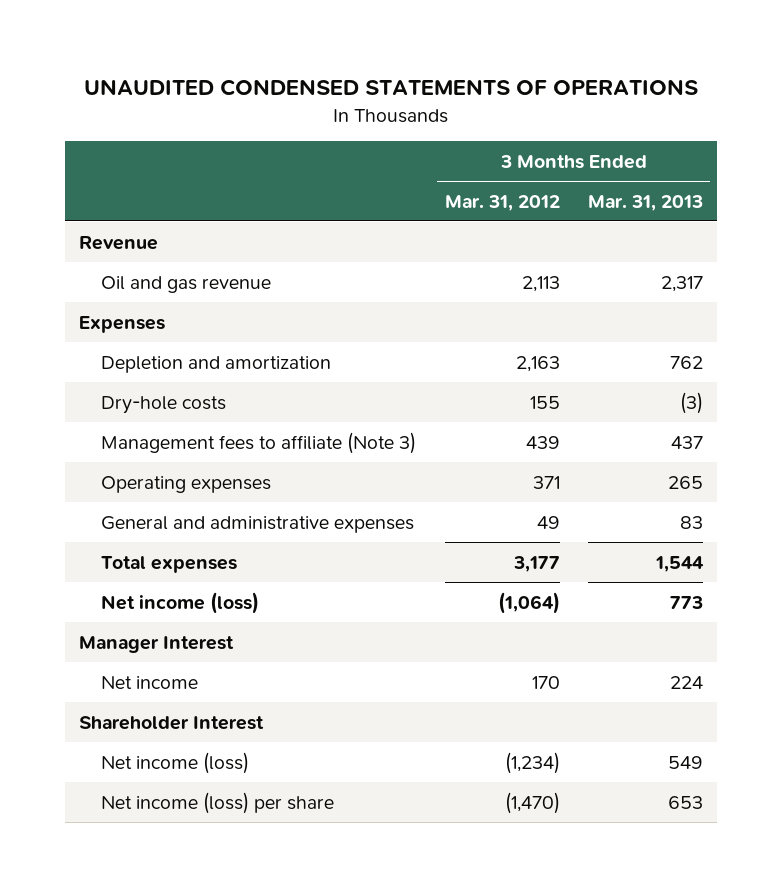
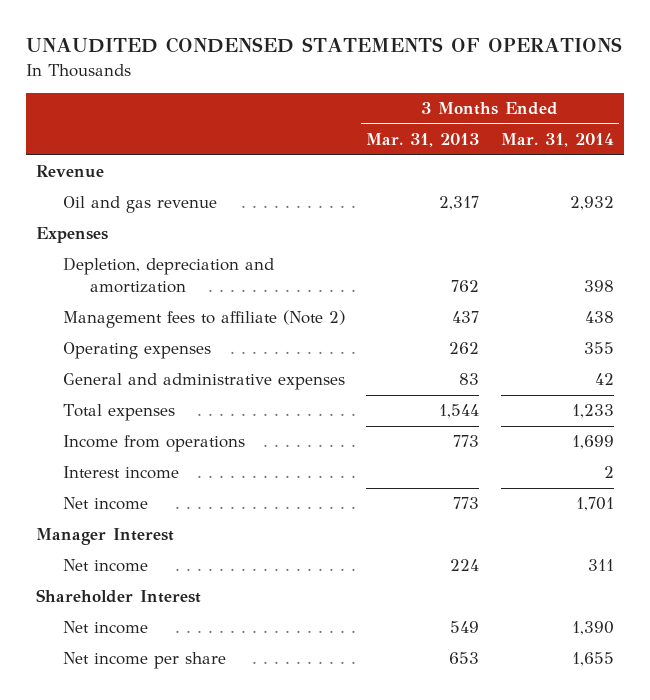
[444,194,560,211] Mar. 31, 2012 -> none
none -> [500,133,614,148] Mar. 31, 2014
[100,395,226,414] Dry-hole costs -> none
[100,355,331,373] Depletion and amortization -> [63,257,275,294] Depletion, depreciation and amortization
[100,431,416,454] Management fees to affiliate (Note 3) -> [63,310,346,329] Management fees to affiliate (Note 2)
[668,475,704,489] 265 -> [449,342,480,355] 262
none -> [63,435,246,453] Income from operations
none -> [63,466,180,480] Interest income
[100,591,259,614] Net income (loss) -> [63,497,149,511] Net income
[100,751,249,774] Net income (loss) -> [63,621,149,635] Net income
[100,791,334,814] Net income (loss) per share -> [63,652,227,670] Net income per share

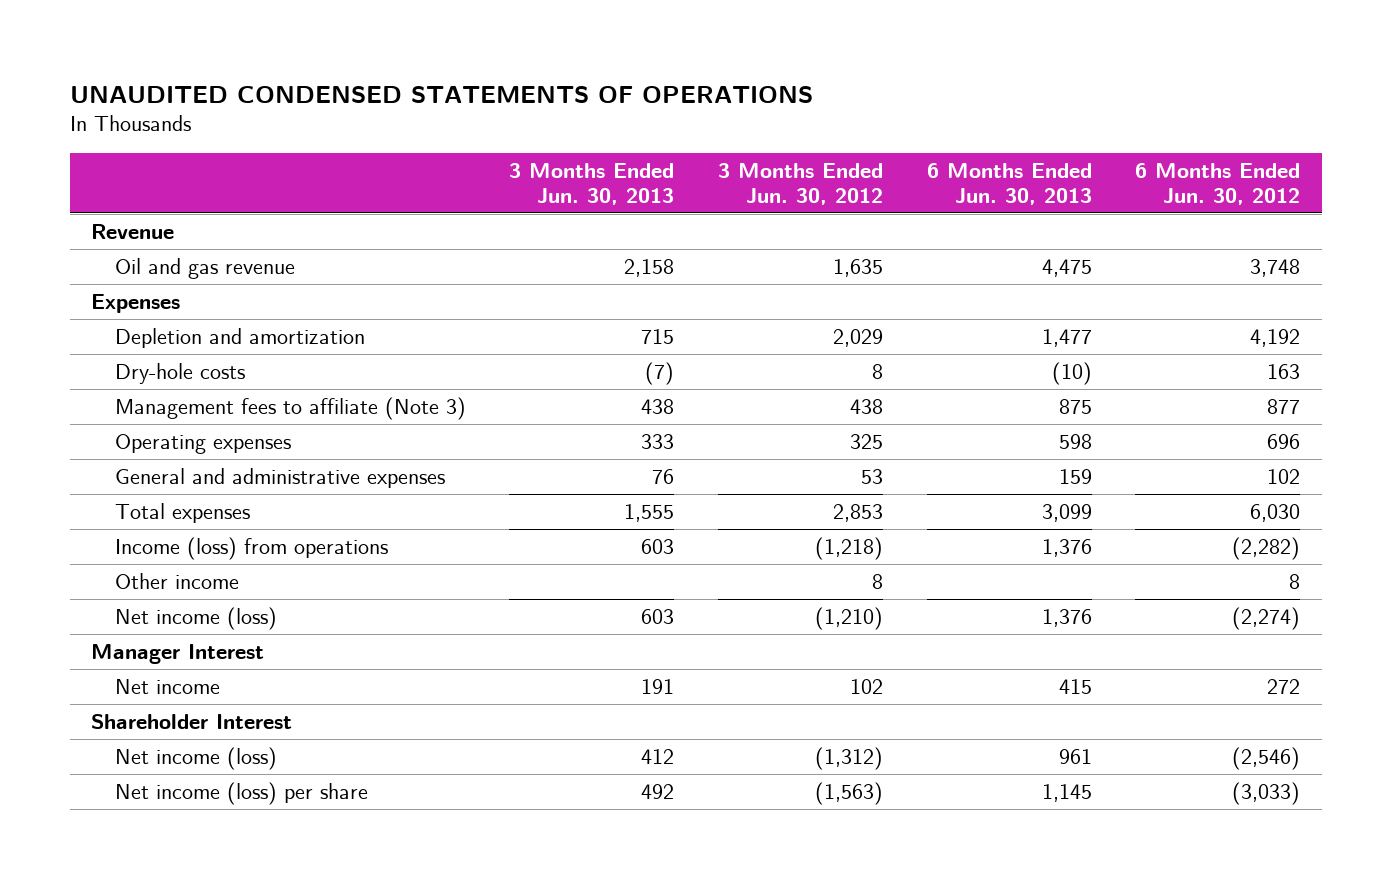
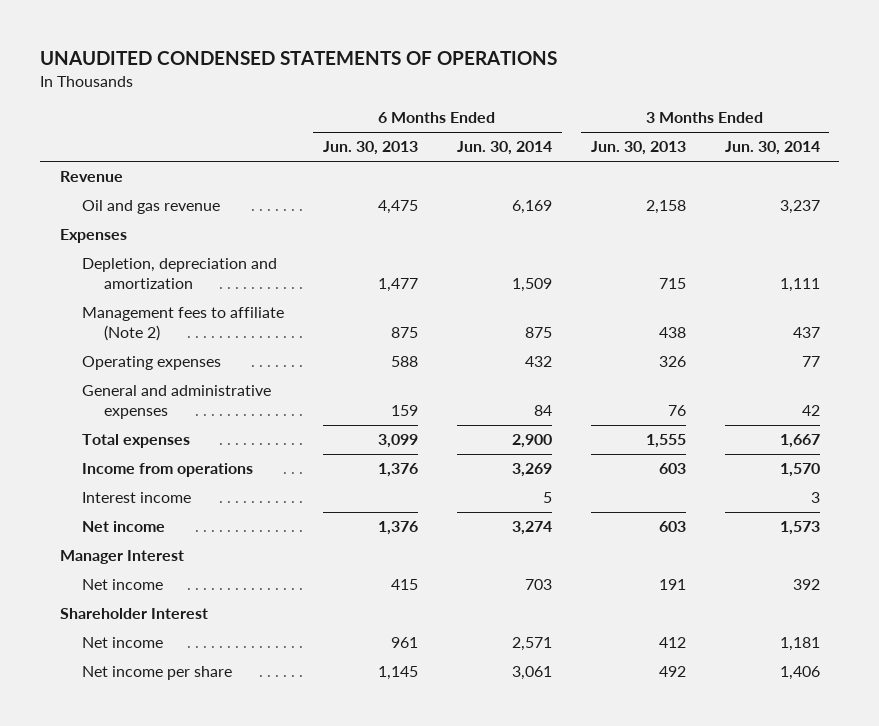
[718,162,884,205] 3 Months Ended Jun. 30, 2012 -> none
[1135,162,1301,205] 6 Months Ended Jun. 30, 2012 -> none
none -> [456,141,552,156] Jun. 30, 2014
none -> [724,141,820,156] Jun. 30, 2014
[114,362,245,384] Dry-hole costs -> none
[114,327,365,348] Depletion and amortization -> [82,258,278,289] Depletion, depreciation and amortization
[114,396,466,420] Management fees to affiliate (Note 3) -> [82,307,285,341] Management fees to affiliate (Note 2)
[641,433,675,449] 333 -> [658,356,686,368] 326
[1058,433,1092,449] 598 -> [390,356,418,368] 588
[114,572,239,589] Other income -> none
[114,536,388,560] Income (loss) from operations -> [82,463,254,478] Income from operations
none -> [82,492,192,504] Interest income
[114,606,277,630] Net income (loss) -> [82,521,166,533] Net income
[114,746,277,770] Net income (loss) -> [82,637,164,649] Net income
[114,781,368,805] Net income (loss) per share -> [82,666,233,681] Net income per share

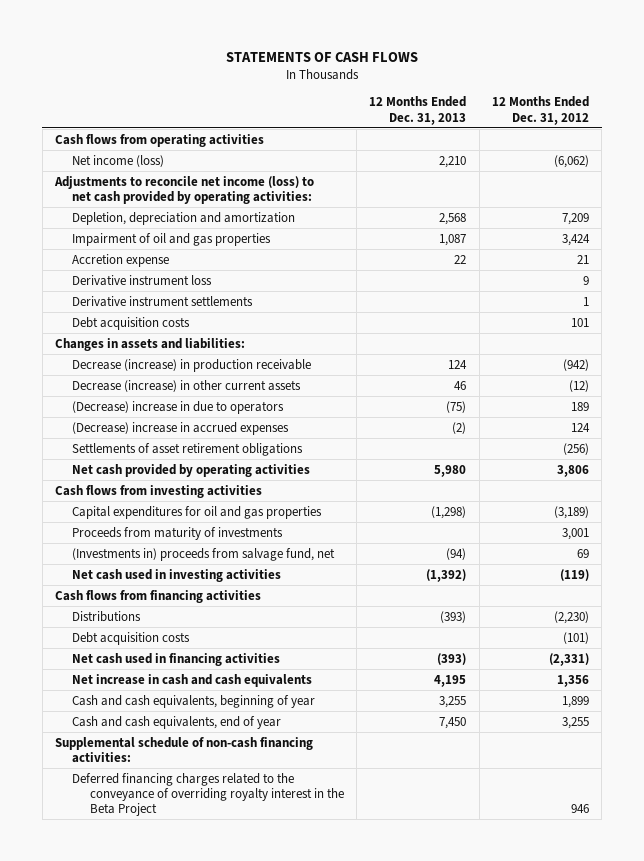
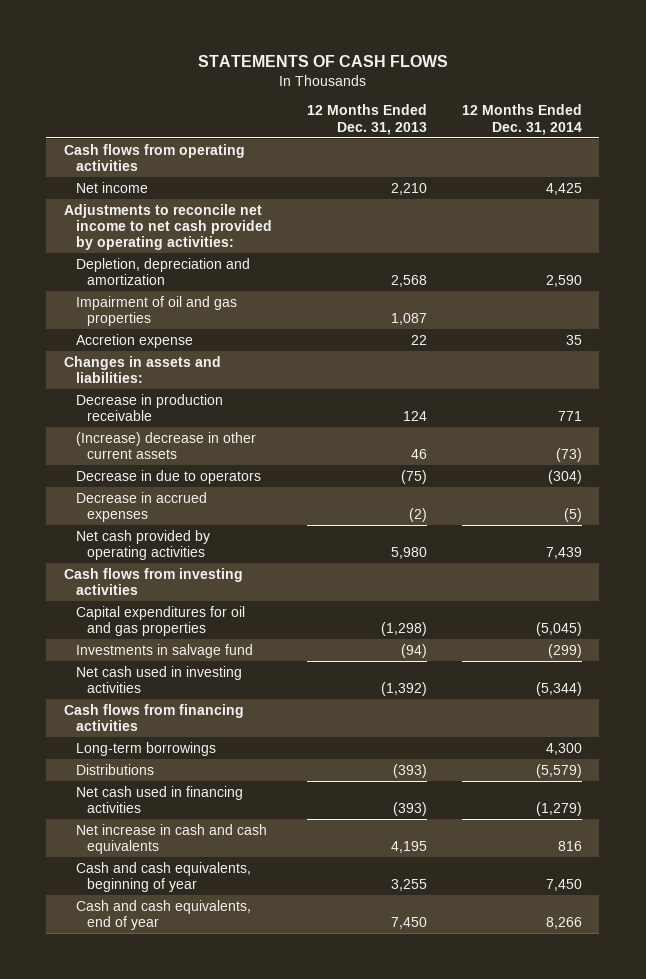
[492,96,590,125] 12 Months Ended Dec. 31, 2012 -> none
none -> [461,104,582,135] 12 Months Ended Dec. 31, 2014
[72,154,165,167] Net income (loss) -> [75,181,148,193] Net income
[54,175,315,204] Adjustments to reconcile net income (loss) to net cash provided by operating activities: -> [63,203,272,251] Adjustments to reconcile net income to net cash provided by operating activities:
[72,274,213,286] Derivative instrument loss -> none
[72,295,254,307] Derivative instrument settlements -> none
[72,316,191,330] Debt acquisition costs -> none
[72,442,304,456] Settlements of asset retirement obligations -> none
[72,358,312,372] Decrease (increase) in production receivable -> [75,393,223,421] Decrease in production receivable
[72,379,302,392] Decrease (increase) in other current assets -> [75,431,256,459] (Increase) decrease in other current assets
[72,400,285,414] (Decrease) increase in due to operators -> [75,469,261,484] Decrease in due to operators
[72,421,290,435] (Decrease) increase in accrued expenses -> [75,491,207,522] Decrease in accrued expenses
[72,526,284,540] Proceeds from maturity of investments -> none
[72,547,336,561] (Investments in) proceeds from salvage fund, net -> [75,643,253,658] Investments in salvage fund
none -> [75,741,216,756] Long-term borrowings
[72,631,191,645] Debt acquisition costs -> none
[55,736,314,763] Supplemental schedule of non-cash financing activities: -> none
[72,772,344,817] Deferred financing charges related to the conveyance of overriding royalty interest in the Beta Project -> none

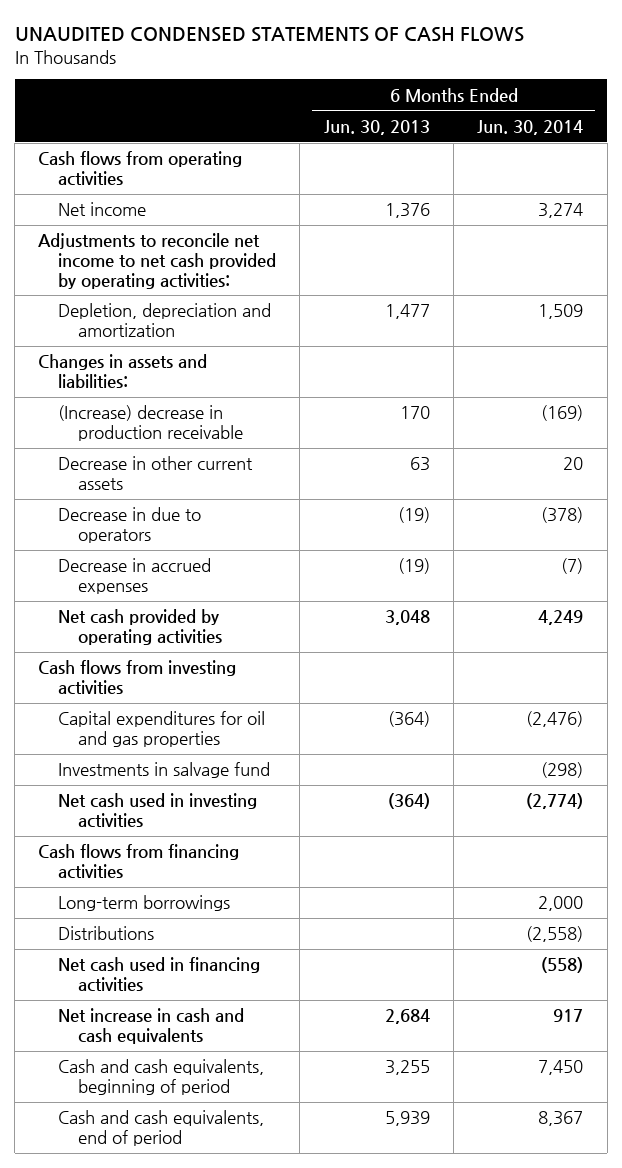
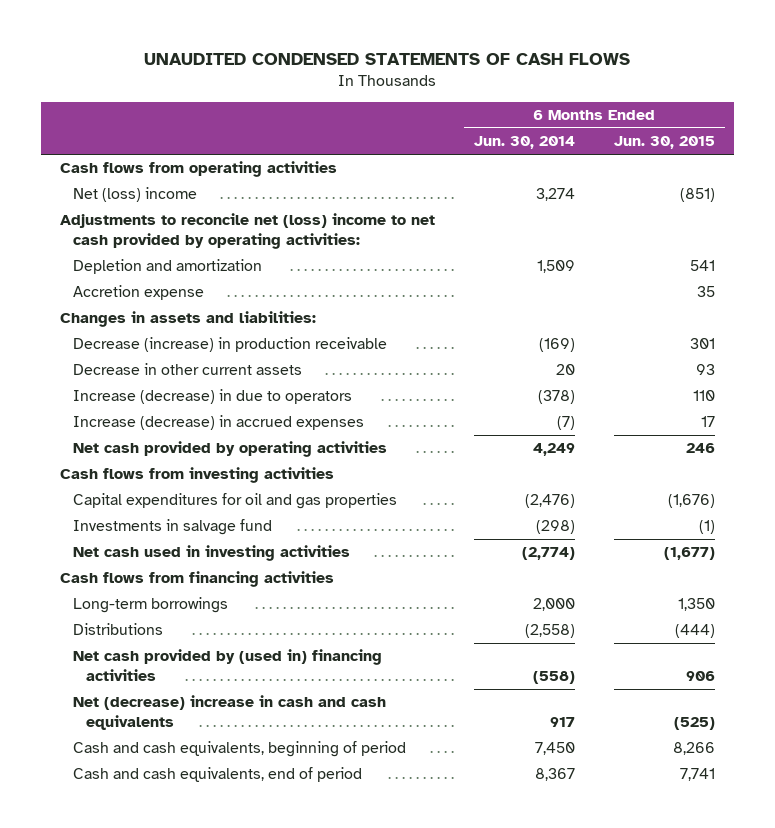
[323,119,430,135] Jun. 30, 2013 -> none
none -> [613,136,715,150] Jun. 30, 2015
[58,202,147,217] Net income -> [72,187,197,203] Net (loss) income
[38,233,277,289] Adjustments to reconcile net income to net cash provided by operating activities: -> [60,213,436,250] Adjustments to reconcile net (loss) income to net cash provided by operating activities:
[58,303,272,337] Depletion, depreciation and amortization -> [72,259,262,275] Depletion and amortization
none -> [72,285,204,301] Accretion expense
[58,405,243,441] (Increase) decrease in production receivable -> [72,337,387,353] Decrease (increase) in production receivable
[58,507,202,543] Decrease in due to operators -> [72,389,352,405] Increase (decrease) in due to operators
[58,558,212,594] Decrease in accrued expenses -> [72,415,364,431] Increase (decrease) in accrued expenses
[58,957,261,992] Net cash used in financing activities -> [72,649,382,682] Net cash provided by (used in) financing activities
[58,1008,245,1044] Net increase in cash and cash equivalents -> [72,695,386,731] Net (decrease) increase in cash and cash equivalents

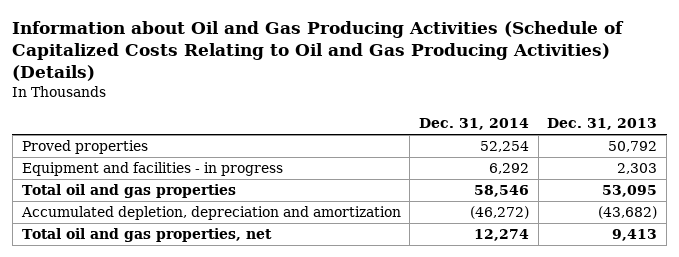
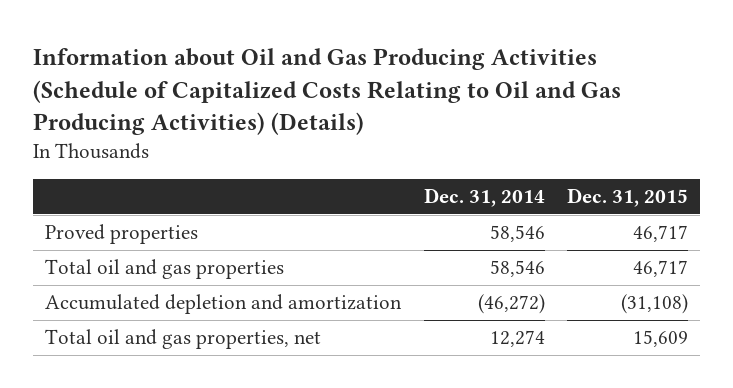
[547,117,658,130] Dec. 31, 2013 -> none
none -> [567,187,689,207] Dec. 31, 2015
[21,162,283,177] Equipment and facilities - in progress -> none
[480,141,530,153] 52,254 -> [489,225,545,243] 58,546
[20,206,401,221] Accumulated depletion, depreciation and amortization -> [44,294,402,315] Accumulated depletion and amortization

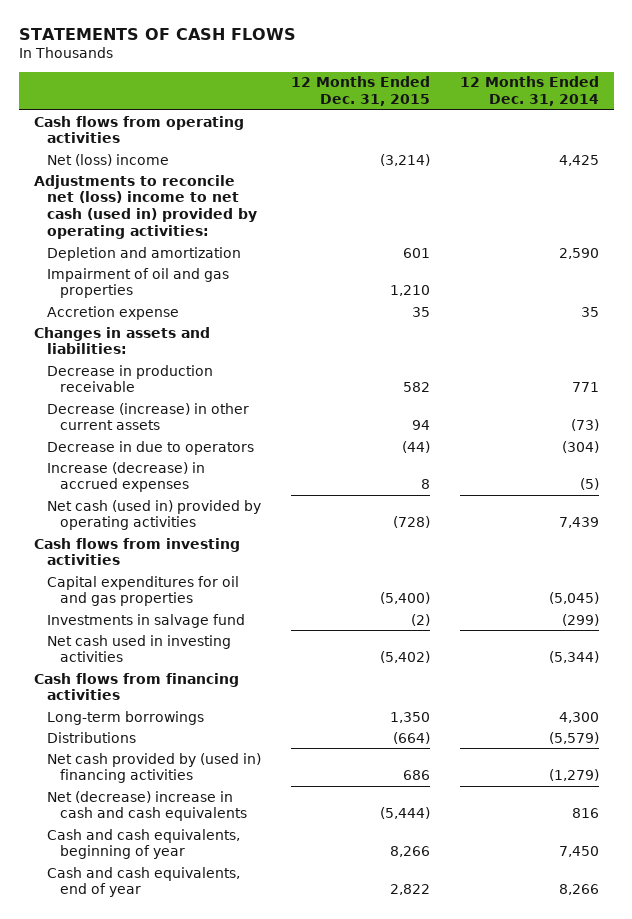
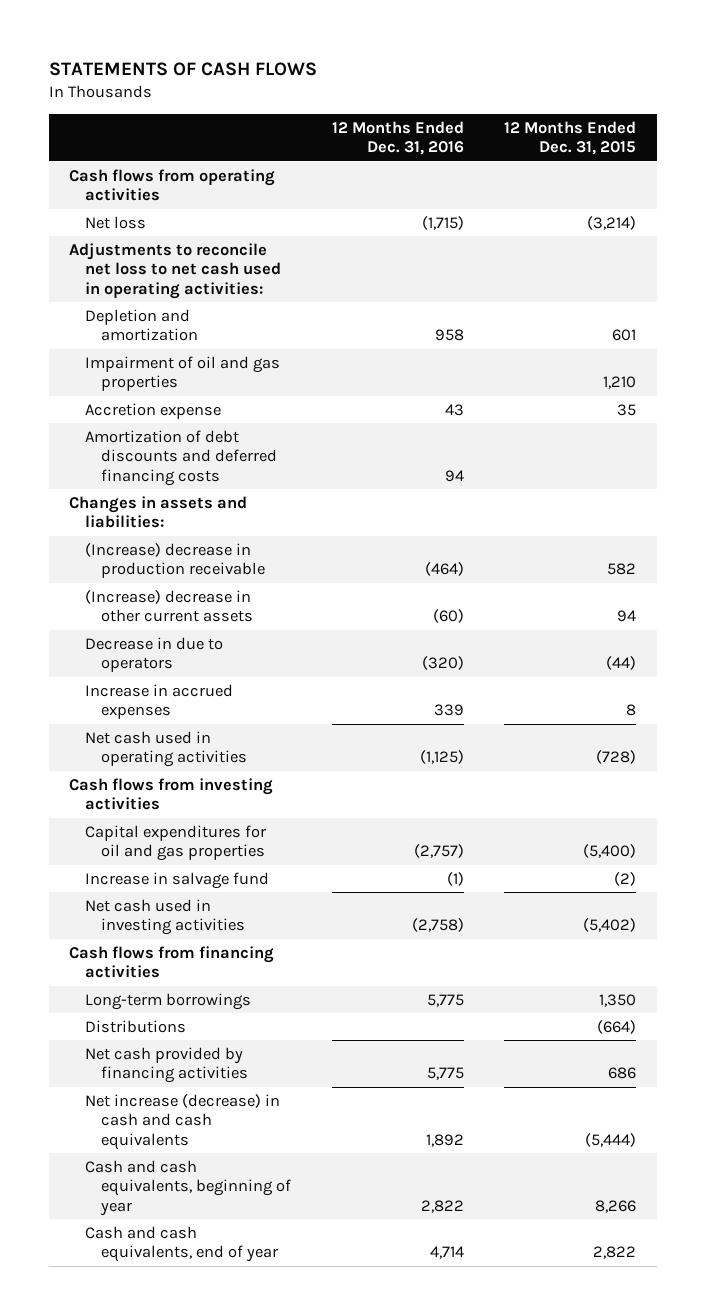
[459,76,599,106] 12 Months Ended Dec. 31, 2014 -> none
none -> [331,120,464,156] 12 Months Ended Dec. 31, 2016
[46,153,169,166] Net (loss) income -> [85,215,147,229] Net loss
[33,174,257,239] Adjustments to reconcile net (loss) income to net cash (used in) provided by operating activities: -> [69,242,282,299] Adjustments to reconcile net loss to net cash used in operating activities:
none -> [85,429,277,486] Amortization of debt discounts and deferred financing costs
[46,364,213,393] Decrease in production receivable -> [85,542,265,579] (Increase) decrease in production receivable
[46,402,249,431] Decrease (increase) in other current assets -> [85,589,253,623] (Increase) decrease in other current assets
[46,461,205,493] Increase (decrease) in accrued expenses -> [85,683,234,720] Increase in accrued expenses
[46,499,261,531] Net cash (used in) provided by operating activities -> [85,730,247,768] Net cash used in operating activities
[46,613,245,628] Investments in salvage fund -> [85,871,270,889] Increase in salvage fund
[46,752,261,784] Net cash provided by (used in) financing activities -> [85,1046,248,1084] Net cash provided by financing activities
[46,790,247,822] Net (decrease) increase in cash and cash equivalents -> [85,1093,281,1150] Net increase (decrease) in cash and cash equivalents

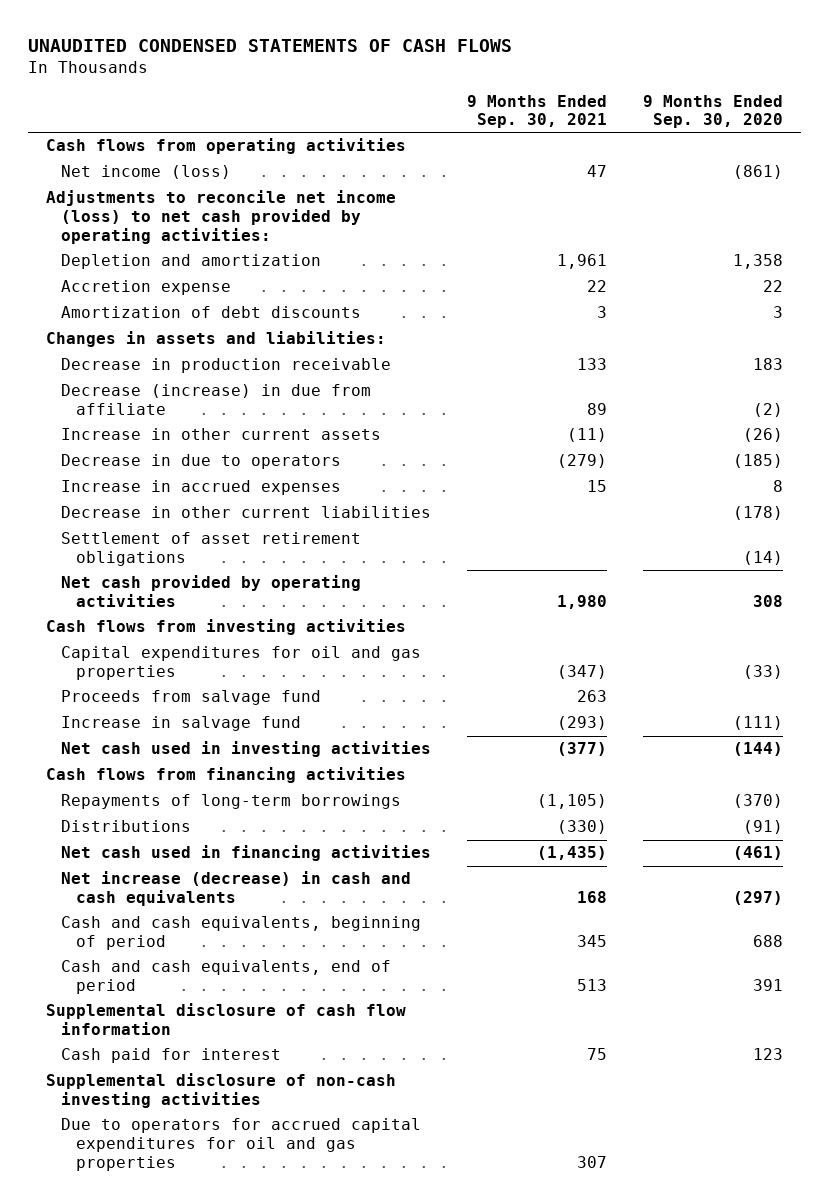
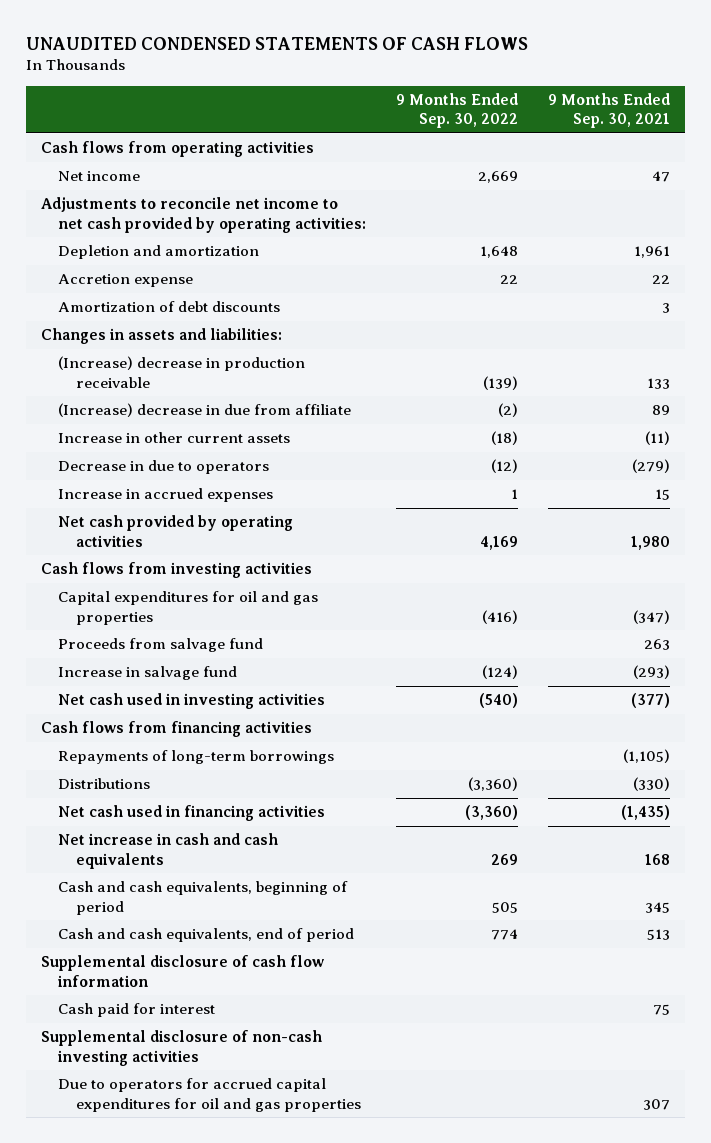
[642,94,783,129] 9 Months Ended Sep. 30, 2020 -> none
none -> [396,92,519,129] 9 Months Ended Sep. 30, 2022
[60,165,231,180] Net income (loss) -> [58,171,141,182] Net income
[45,190,396,244] Adjustments to reconcile net income (loss) to net cash provided by operating activities: -> [40,197,367,233] Adjustments to reconcile net income to net cash provided by operating activities:
[60,358,391,374] Decrease in production receivable -> [58,356,306,388] (Increase) decrease in production receivable
[60,384,371,415] Decrease (increase) in due from affiliate -> [58,403,352,418] (Increase) decrease in due from affiliate
[60,506,431,519] Decrease in other current liabilities -> none
[60,532,361,566] Settlement of asset retirement obligations -> none
[60,871,411,906] Net increase (decrease) in cash and cash equivalents -> [58,833,279,869] Net increase in cash and cash equivalents

